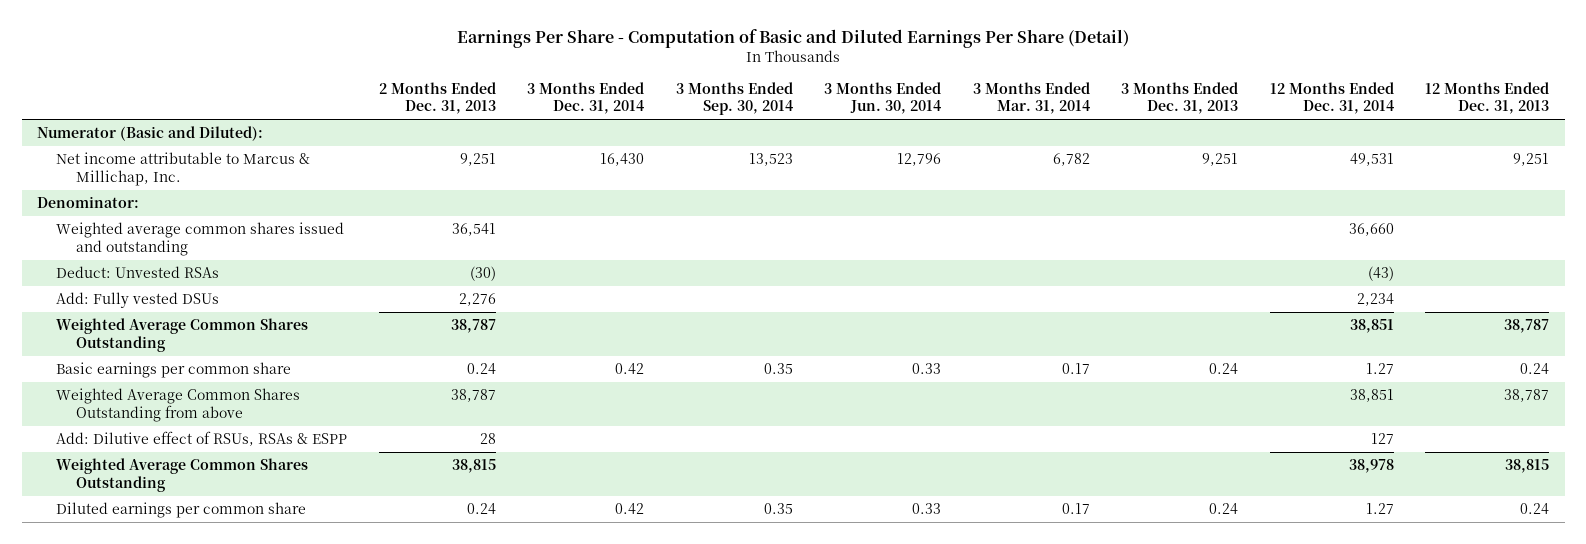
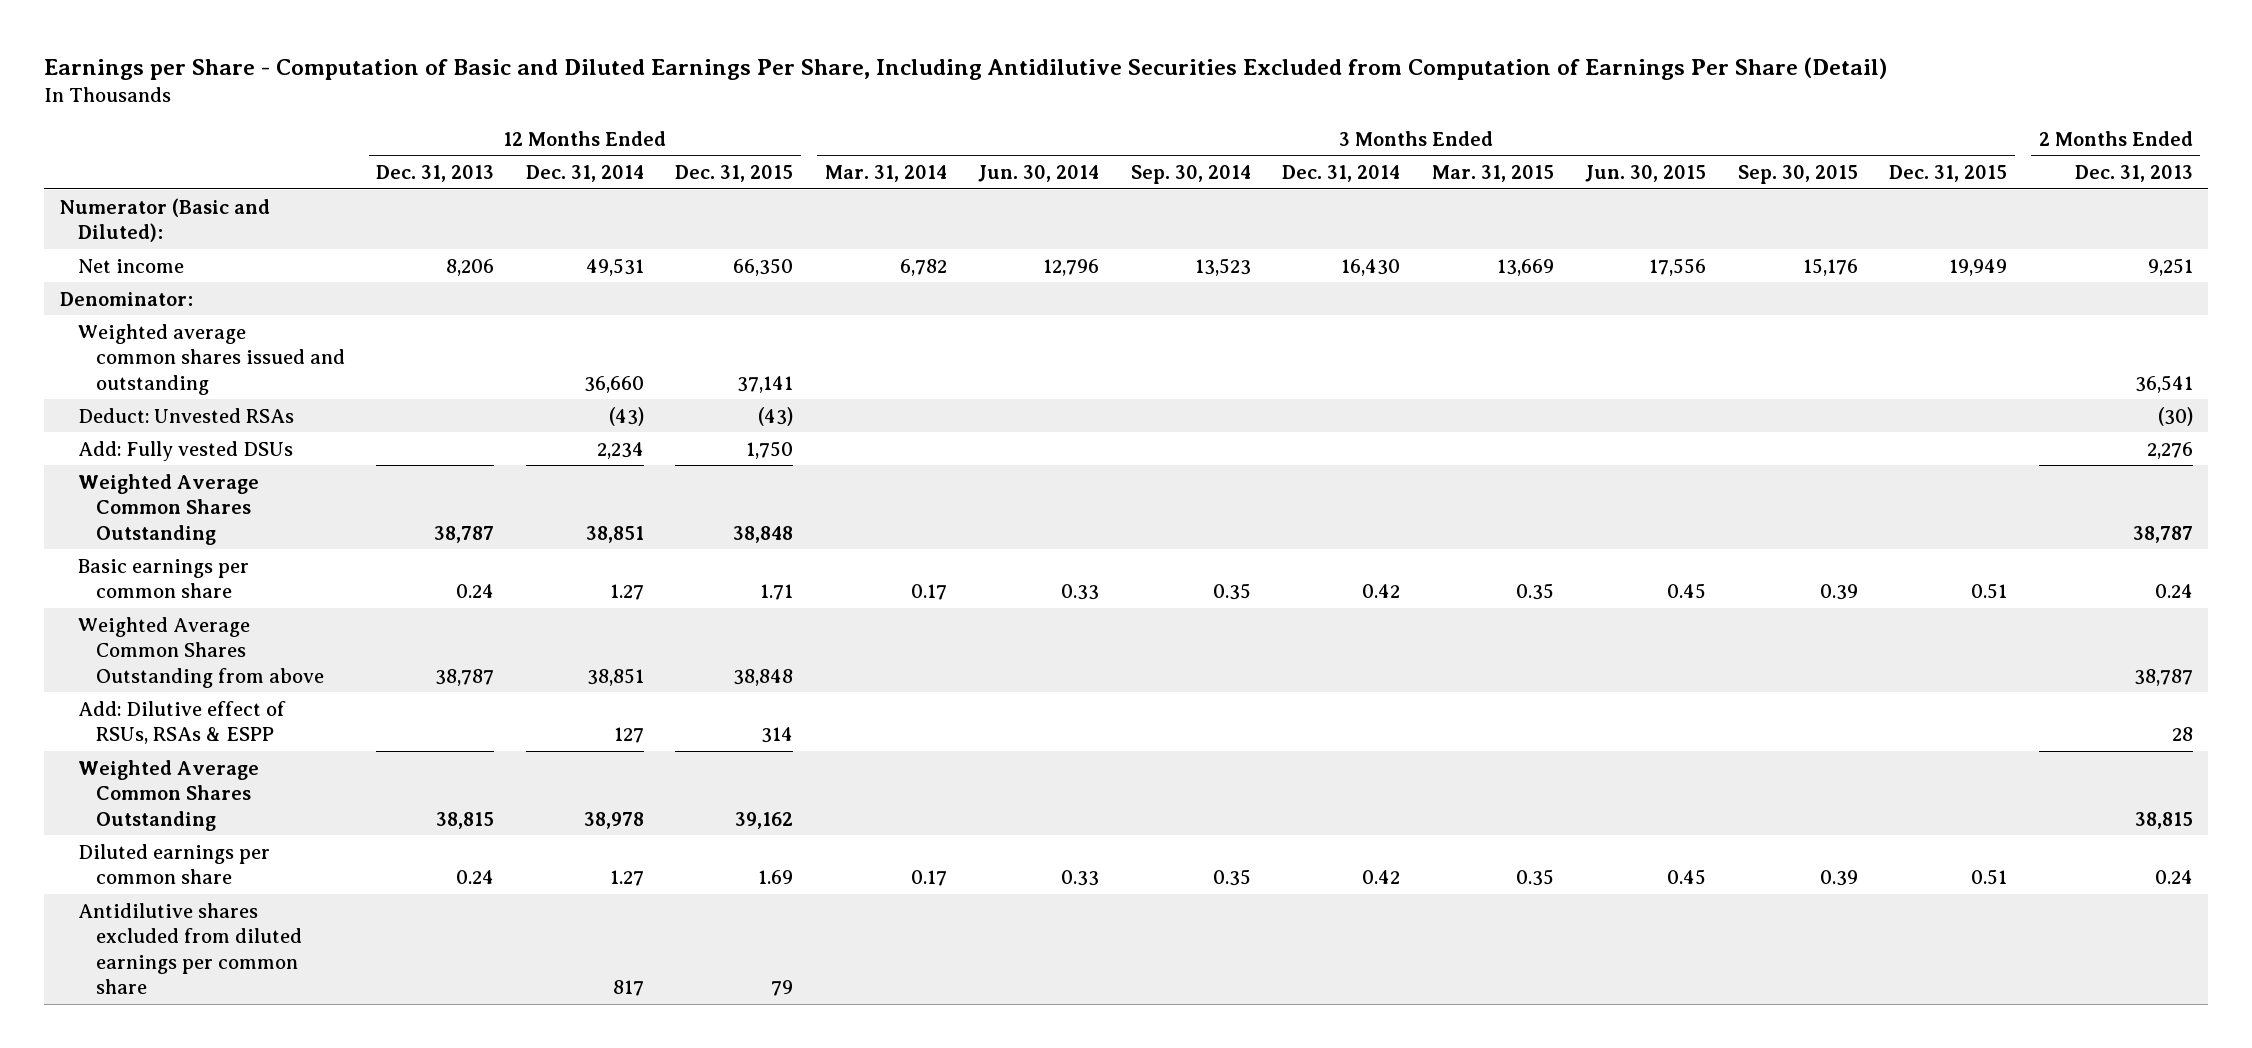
[457,29,1130,49] Earnings Per Share - Computation of Basic and Diluted Earnings Per Share (Detail) -> [44,57,1888,81] Earnings per Share - Computation of Basic and Diluted Earnings Per Share, Including Antidilutive Securities Excluded from Computation of Earnings Per Share (Detail)
[1121,81,1239,115] 3 Months Ended Dec. 31, 2013 -> none
none -> [675,165,794,183] Dec. 31, 2015
none -> [1431,165,1554,183] Mar. 31, 2015
none -> [1585,165,1707,183] Jun. 30, 2015
none -> [1737,165,1858,185] Sep. 30, 2015
none -> [1889,165,2008,183] Dec. 31, 2015
[56,152,311,186] Net income attributable to Marcus & Millichap, Inc. -> none
none -> [77,258,184,273] Net income
none -> [77,902,302,995] Antidilutive shares excluded from diluted earnings per common share

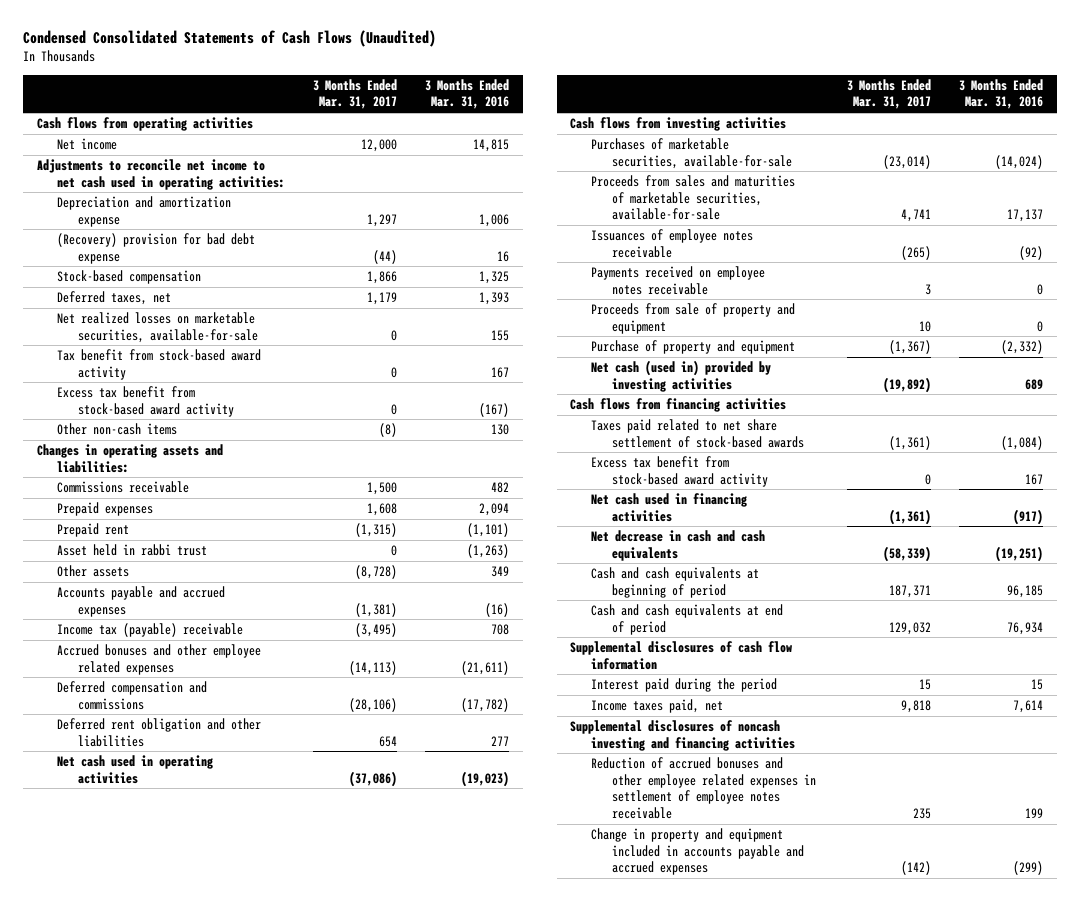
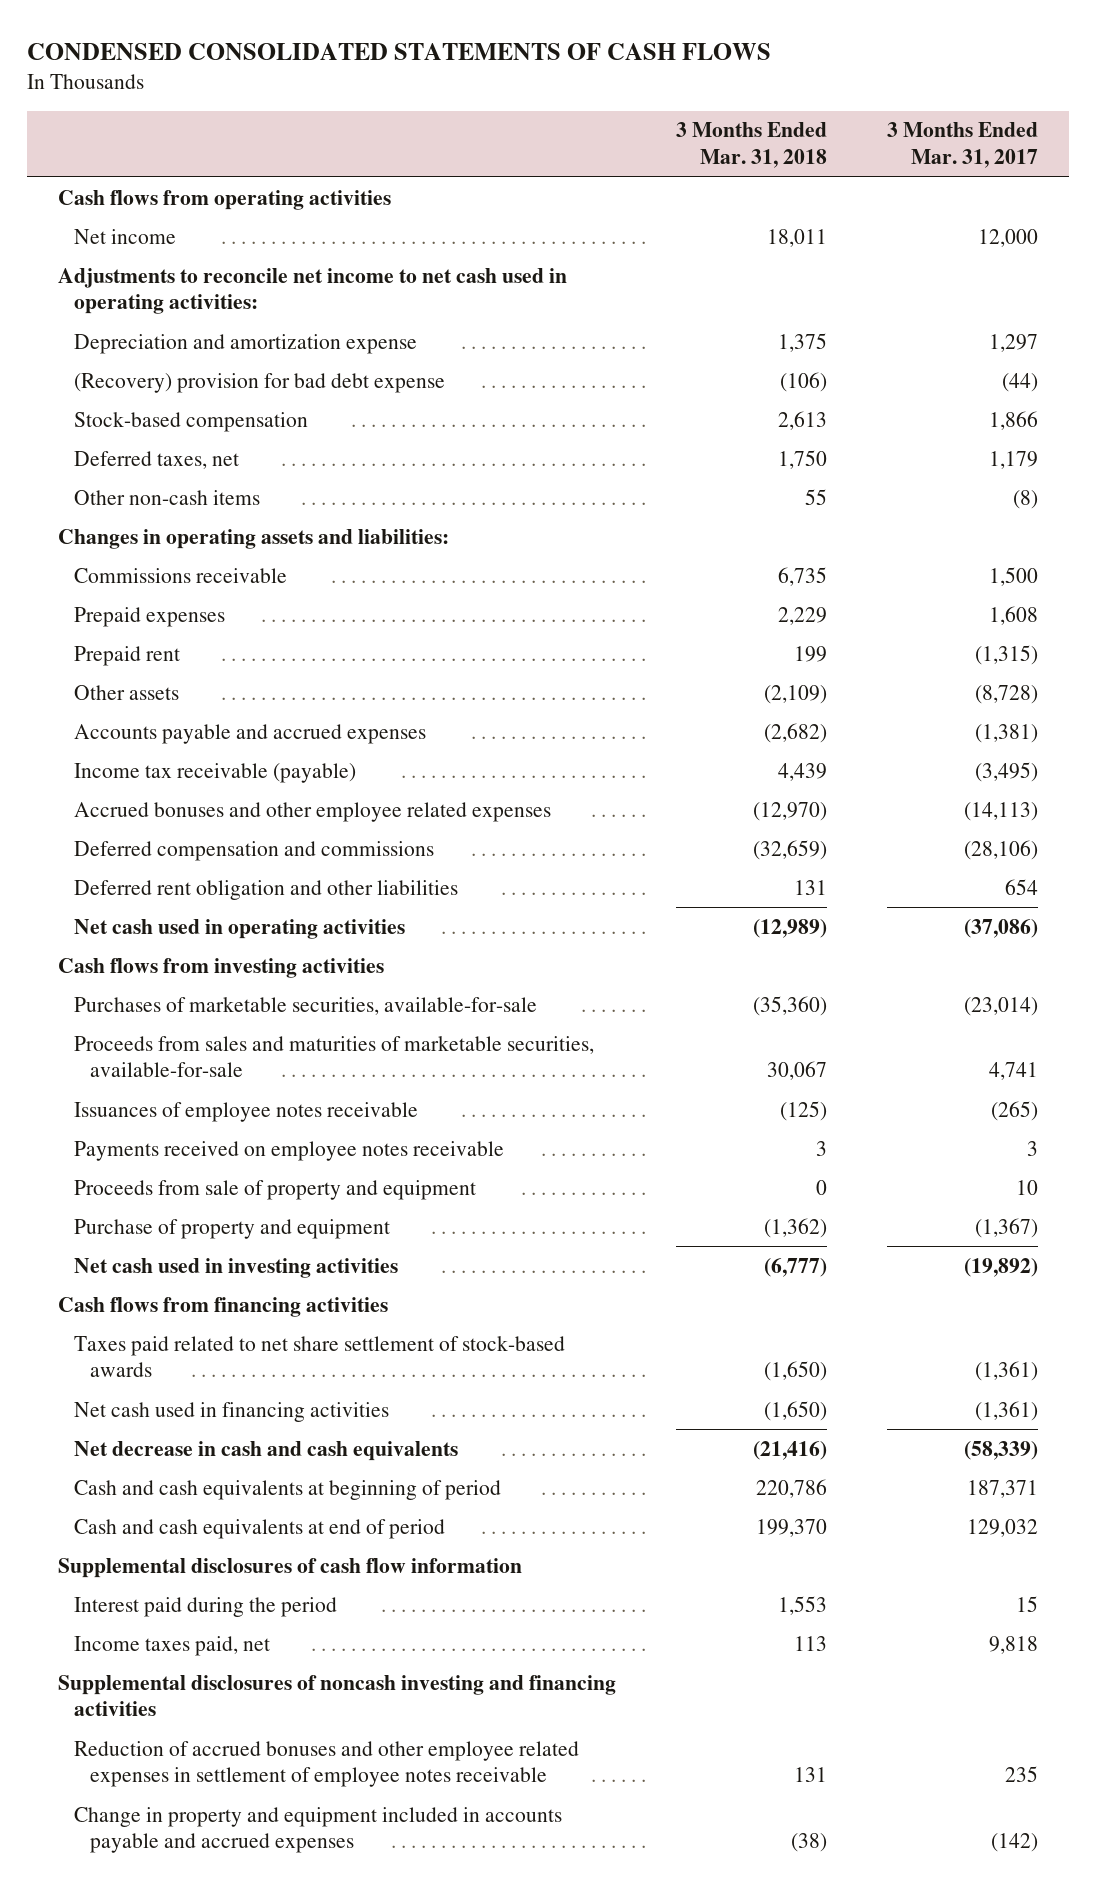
[22,30,436,48] Condensed Consolidated Statements of Cash Flows (Unaudited) -> [27,43,772,61] CONDENSED CONSOLIDATED STATEMENTS OF CASH FLOWS
[425,78,510,110] 3 Months Ended Mar. 31, 2016 -> none
none -> [675,122,827,168] 3 Months Ended Mar. 31, 2018
[57,311,259,343] Net realized losses on marketable securities, available-for-sale -> none
[57,348,262,380] Tax benefit from stock-based award activity -> none
[57,385,235,417] Excess tax benefit from stock-based award activity -> none
[57,543,208,556] Asset held in rabbi trust -> none
[57,622,244,637] Income tax (payable) receivable -> [73,762,356,783] Income tax receivable (payable)
[591,359,772,392] Net cash (used in) provided by investing activities -> [73,1257,398,1278] Net cash used in investing activities
[591,455,768,487] Excess tax benefit from stock-based award activity -> none

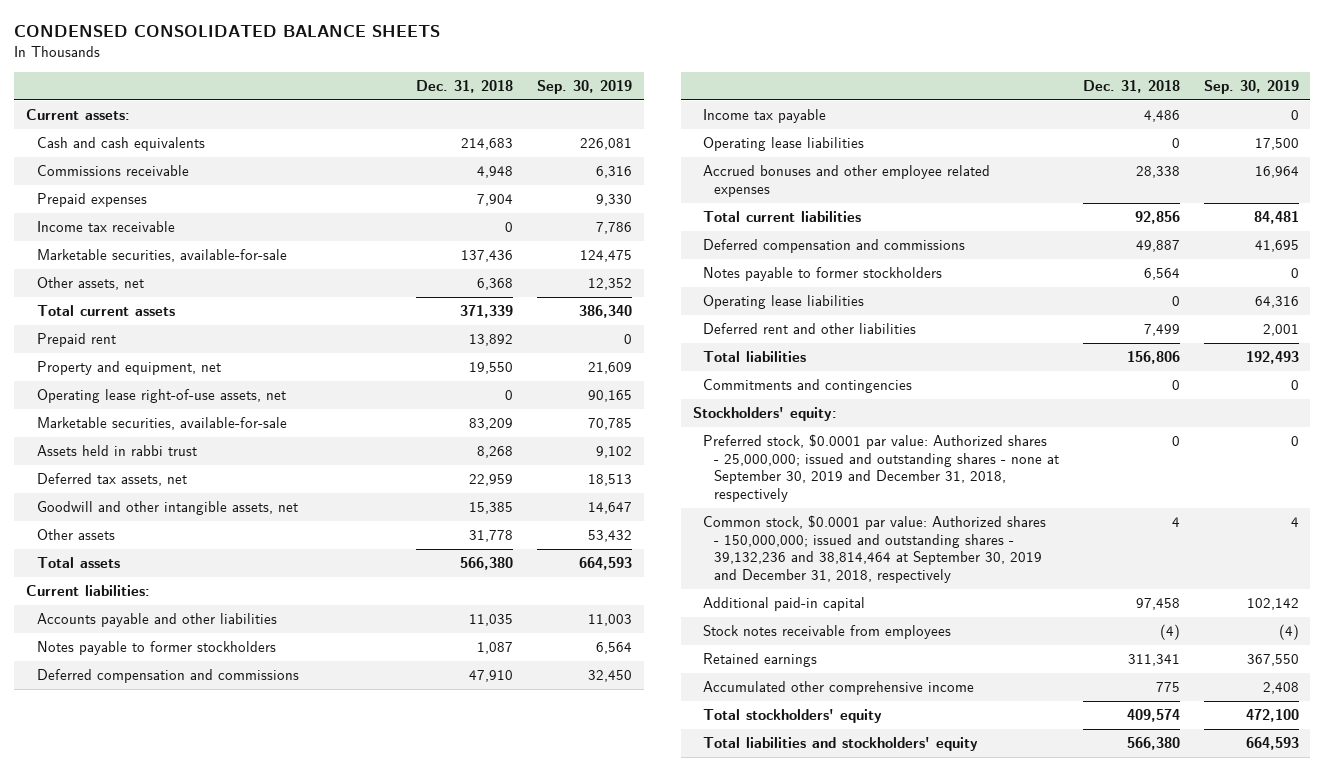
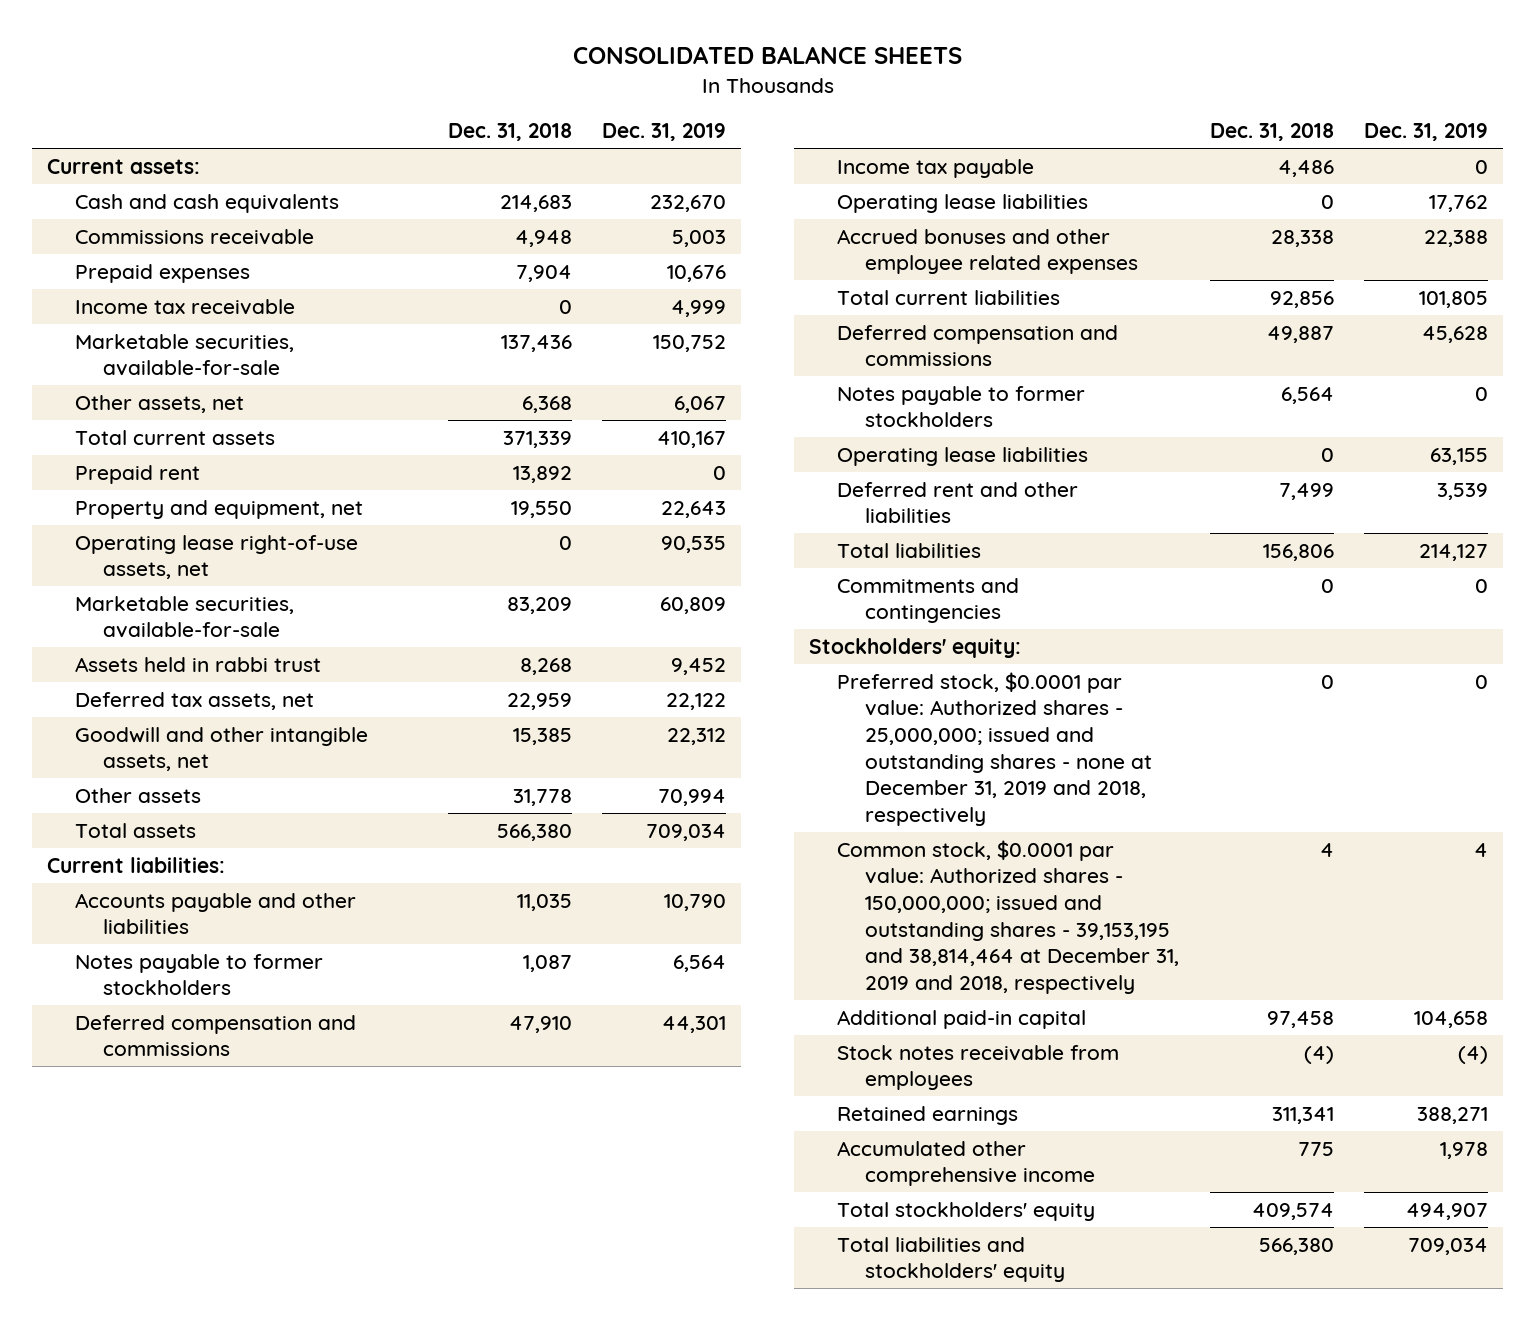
[14,25,441,38] CONDENSED CONSOLIDATED BALANCE SHEETS -> [572,46,962,65] CONSOLIDATED BALANCE SHEETS
[536,80,632,95] Sep. 30, 2019 -> none
none -> [602,123,727,142] Dec. 31, 2019
[703,434,1060,502] Preferred stock, $0.0001 par value: Authorized shares - 25,000,000; issued and outstanding shares - none at September 30, 2019 and December 31, 2018, respectively -> [837,671,1152,826] Preferred stock, $0.0001 par value: Authorized shares - 25,000,000; issued and outstanding shares - none at December 31, 2019 and 2018, respectively
[703,515,1047,583] Common stock, $0.0001 par value: Authorized shares - 150,000,000; issued and outstanding shares - 39,132,236 and 38,814,464 at September 30, 2019 and December 31, 2018, respectively -> [837,839,1179,994] Common stock, $0.0001 par value: Authorized shares - 150,000,000; issued and outstanding shares - 39,153,195 and 38,814,464 at December 31, 2019 and 2018, respectively

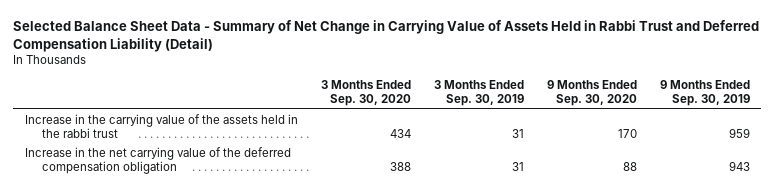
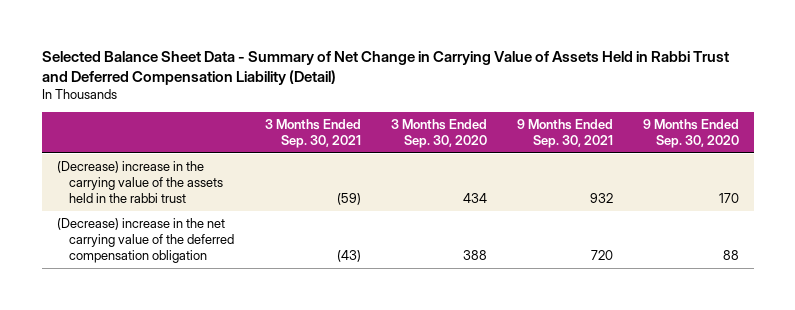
[433,80,524,107] 3 Months Ended Sep. 30, 2019 -> none
[659,80,750,107] 9 Months Ended Sep. 30, 2019 -> none
none -> [264,119,361,148] 3 Months Ended Sep. 30, 2021
none -> [516,119,613,148] 9 Months Ended Sep. 30, 2021
[24,113,298,138] Increase in the carrying value of the assets held in the rabbi trust -> [56,161,224,203] (Decrease) increase in the carrying value of the assets held in the rabbi trust
[24,146,291,174] Increase in the net carrying value of the deferred compensation obligation -> [56,218,235,263] (Decrease) increase in the net carrying value of the deferred compensation obligation

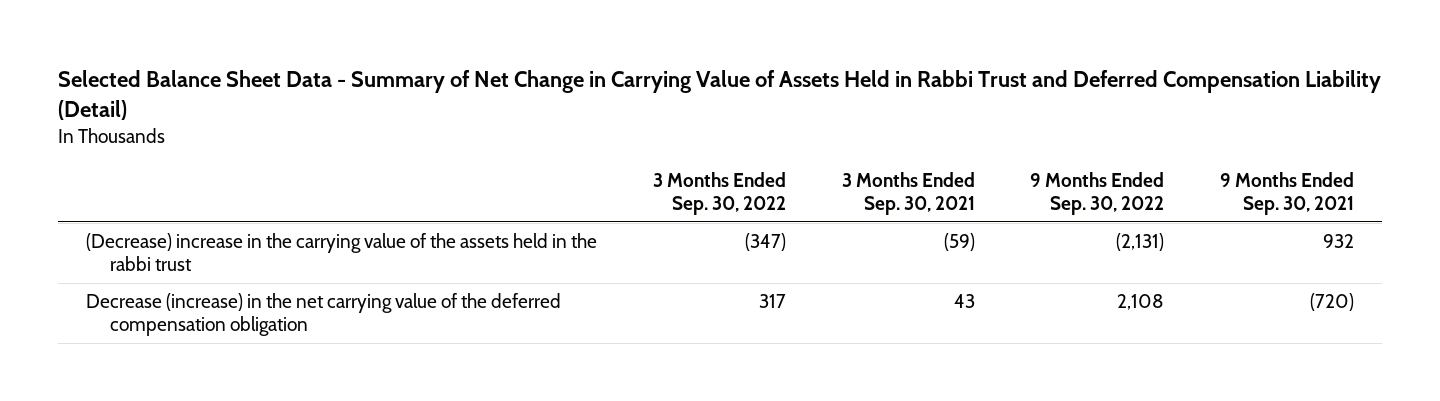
[390,119,487,148] 3 Months Ended Sep. 30, 2020 -> none
[642,119,739,148] 9 Months Ended Sep. 30, 2020 -> none
none -> [652,172,786,216] 3 Months Ended Sep. 30, 2022
none -> [1030,172,1165,216] 9 Months Ended Sep. 30, 2022
[56,218,235,263] (Decrease) increase in the net carrying value of the deferred compensation obligation -> [85,292,561,337] Decrease (increase) in the net carrying value of the deferred compensation obligation
[336,249,361,262] (43) -> [953,293,975,308] 43
[590,249,613,260] 720 -> [1310,292,1355,311] (720)

